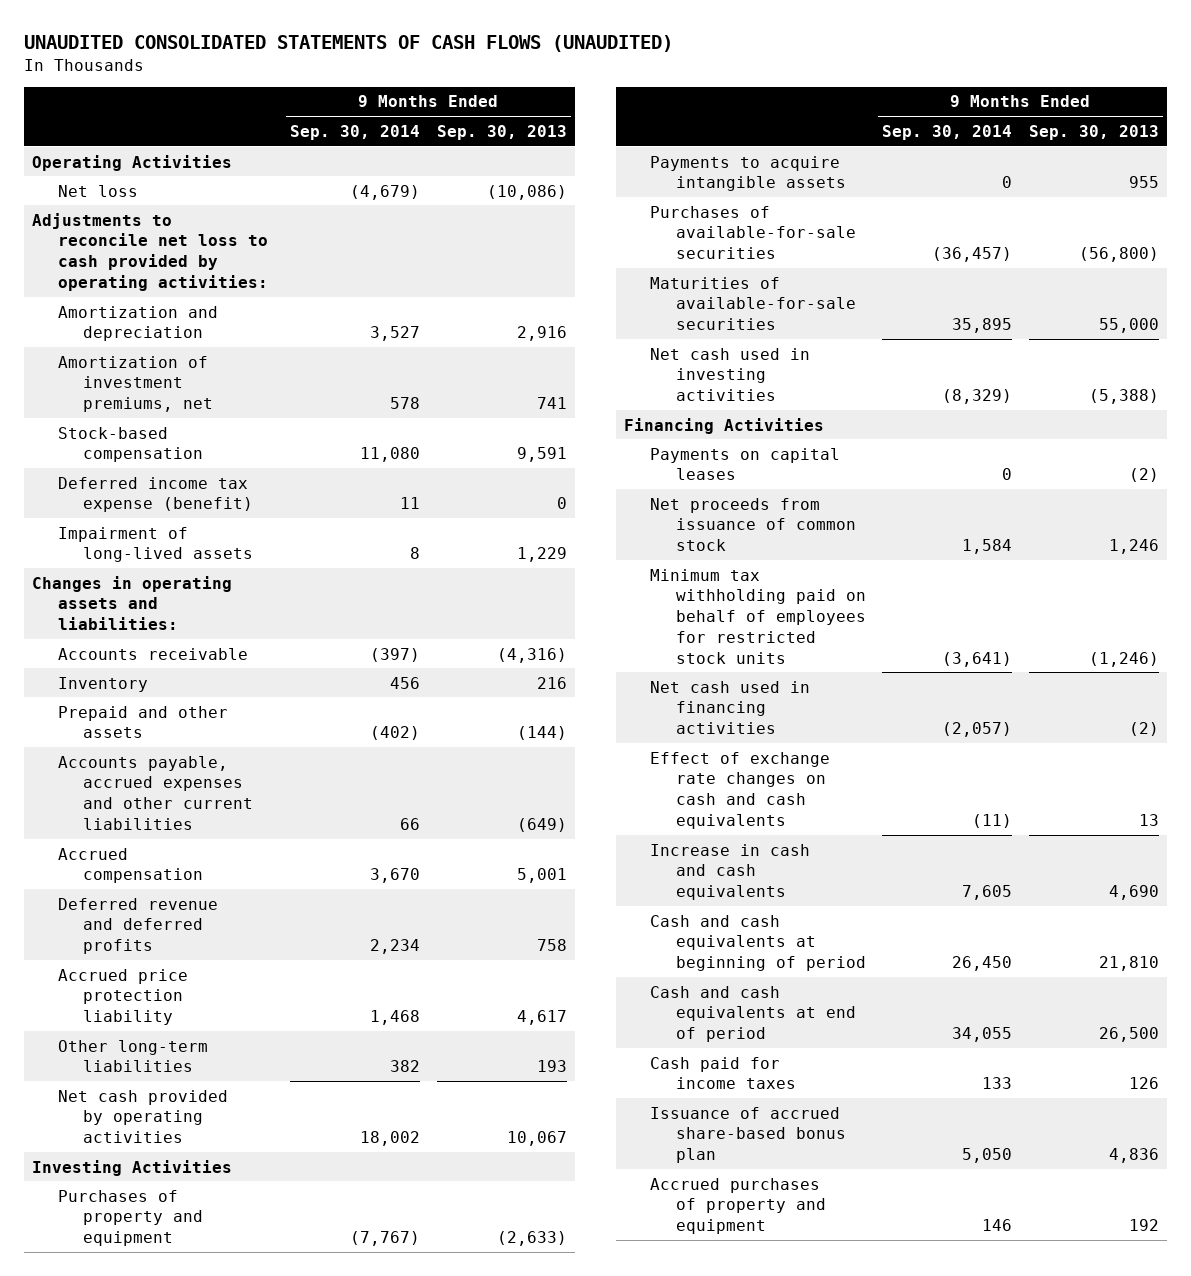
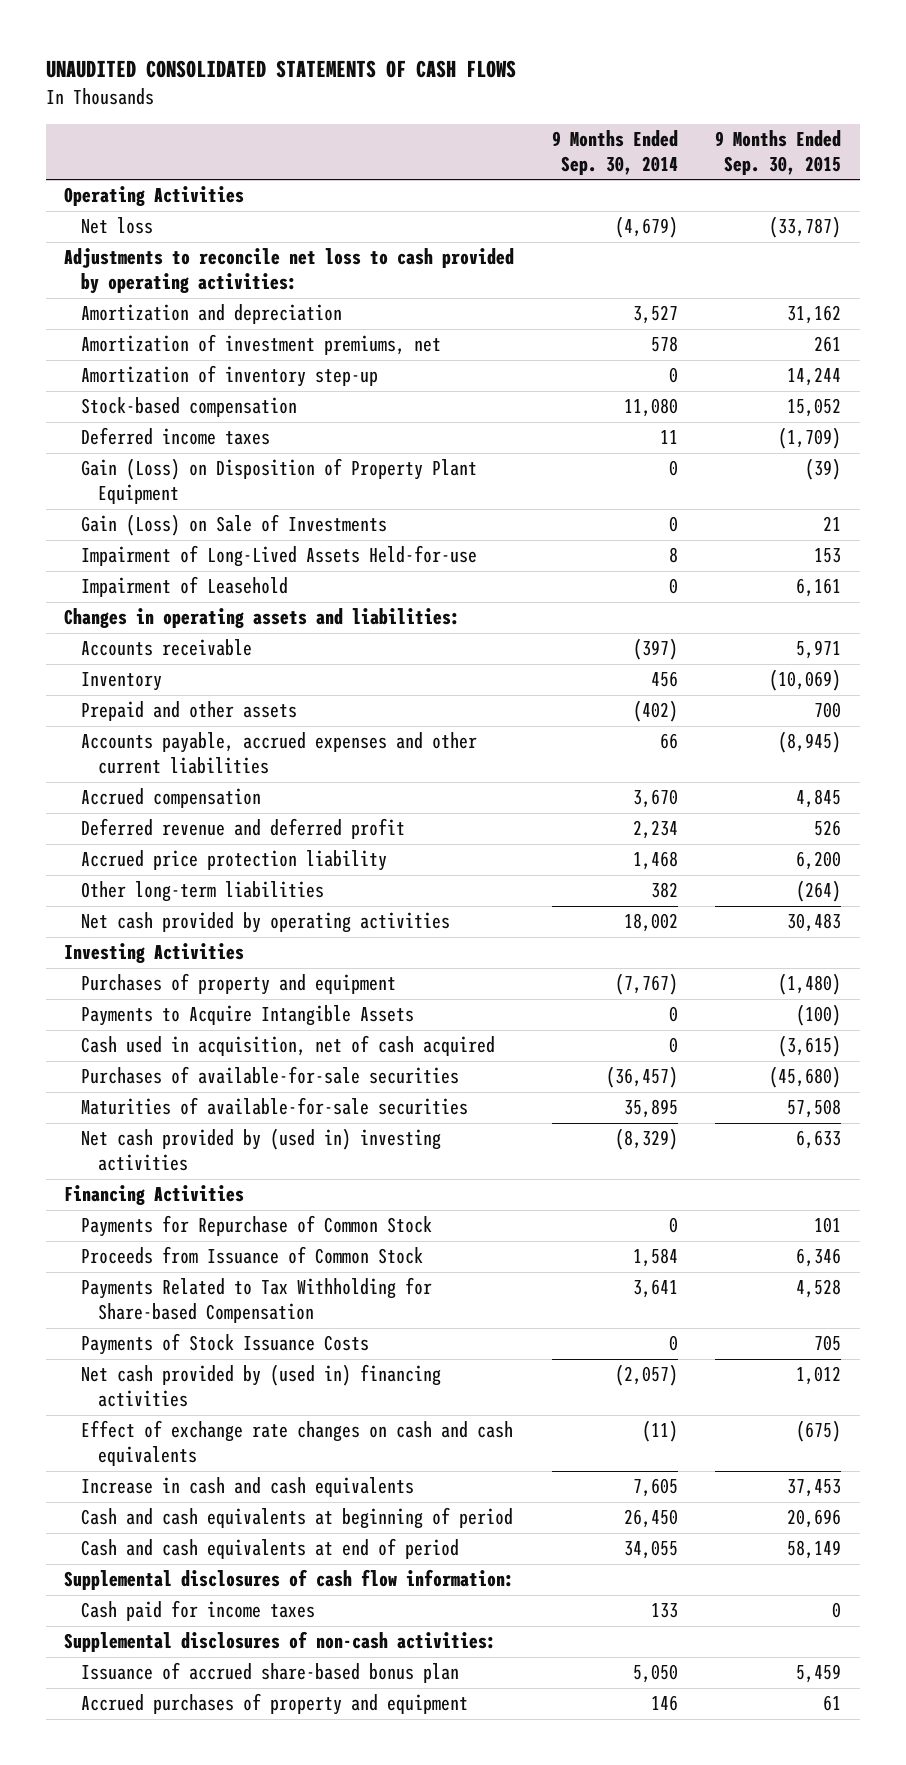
[23,34,673,52] UNAUDITED CONSOLIDATED STATEMENTS OF CASH FLOWS (UNAUDITED) -> [45,59,516,78] UNAUDITED CONSOLIDATED STATEMENTS OF CASH FLOWS
[436,124,567,140] Sep. 30, 2013 -> none
none -> [715,129,842,176] 9 Months Ended Sep. 30, 2015
none -> [81,365,379,388] Amortization of inventory step-up
[57,476,254,513] Deferred income tax expense (benefit) -> [81,427,271,446] Deferred income taxes
none -> [81,458,478,505] Gain (Loss) on Disposition of Property Plant Equipment
none -> [81,514,388,537] Gain (Loss) on Sale of Investments
[57,526,254,563] Impairment of long-lived assets -> [81,545,478,568] Impairment of Long-Lived Assets Held-for-use
none -> [81,576,289,598] Impairment of Leasehold
[57,897,218,955] Deferred revenue and deferred profits -> [81,818,406,840] Deferred revenue and deferred profit
[649,155,846,192] Payments to acquire intangible assets -> [81,1005,415,1027] Payments to Acquire Intangible Assets
none -> [81,1035,496,1057] Cash used in acquisition, net of cash acquired
[649,347,810,402] Net cash used in investing activities -> [81,1128,442,1172] Net cash provided by (used in) investing activities
[649,447,840,481] Payments on capital leases -> none
[649,568,866,664] Minimum tax withholding paid on behalf of employees for restricted stock units -> none
none -> [81,1215,433,1238] Payments for Repurchase of Common Stock
[649,497,856,552] Net proceeds from issuance of common stock -> [81,1246,424,1265] Proceeds from Issuance of Common Stock
none -> [81,1277,433,1324] Payments Related to Tax Withholding for Share-based Compensation
none -> [81,1333,370,1356] Payments of Stock Issuance Costs
[649,680,810,735] Net cash used in financing activities -> [81,1364,442,1408] Net cash provided by (used in) financing activities
none -> [64,1569,515,1591] Supplemental disclosures of cash flow information:
none -> [64,1631,497,1653] Supplemental disclosures of non-cash activities:

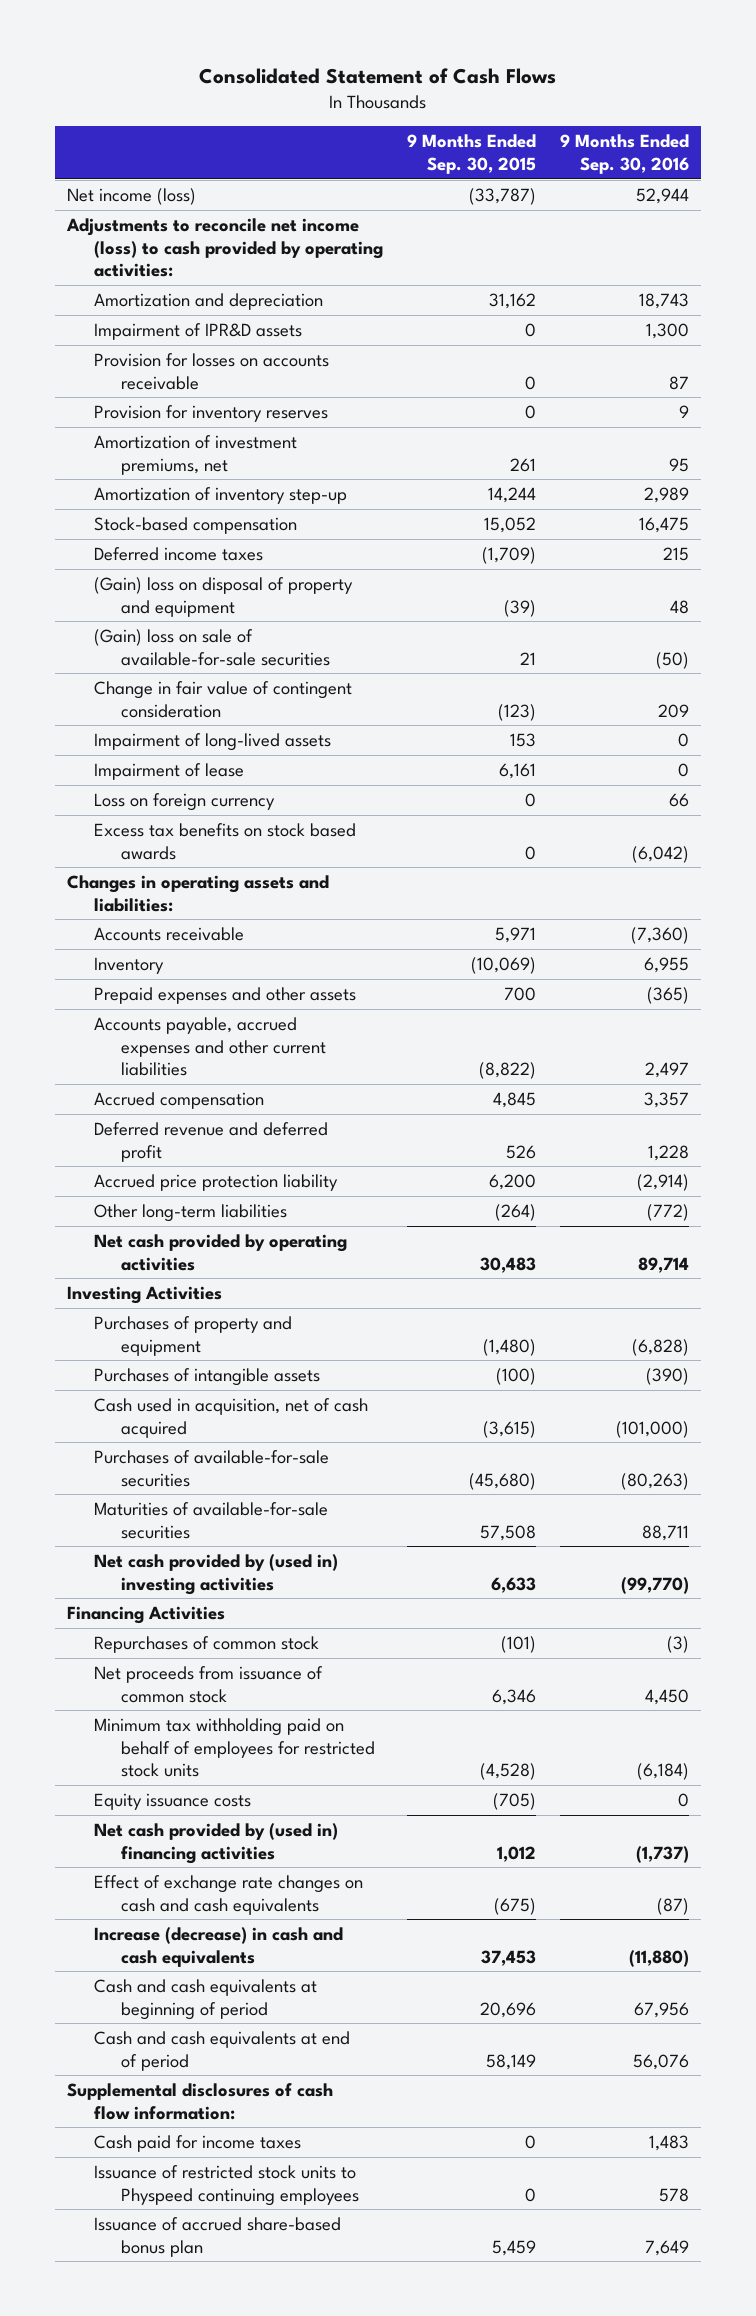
[45,59,516,78] UNAUDITED CONSOLIDATED STATEMENTS OF CASH FLOWS -> [199,68,557,85] Consolidated Statement of Cash Flows
[551,129,678,176] 9 Months Ended Sep. 30, 2014 -> none
none -> [560,134,690,174] 9 Months Ended Sep. 30, 2016
[64,186,245,207] Operating Activities -> none
[81,217,154,235] Net loss -> [66,188,196,206] Net income (loss)
[64,248,515,295] Adjustments to reconcile net loss to cash provided by operating activities: -> [65,218,384,278] Adjustments to reconcile net income (loss) to cash provided by operating activities:
none -> [94,323,303,341] Impairment of IPR&D assets
none -> [94,353,330,390] Provision for losses on accounts receivable
none -> [94,405,329,423] Provision for inventory reserves
[81,458,478,505] Gain (Loss) on Disposition of Property Plant Equipment -> [94,577,354,617] (Gain) loss on disposal of property and equipment
[81,514,388,537] Gain (Loss) on Sale of Investments -> [94,629,331,666] (Gain) loss on sale of available-for-sale securities
none -> [94,681,353,718] Change in fair value of contingent consideration
[81,545,478,568] Impairment of Long-Lived Assets Held-for-use -> [94,733,332,752] Impairment of long-lived assets
[81,576,289,598] Impairment of Leasehold -> [94,763,245,781] Impairment of lease
none -> [94,793,276,812] Loss on foreign currency
none -> [94,823,357,860] Excess tax benefits on stock based awards
[81,701,298,722] Prepaid and other assets -> [94,987,357,1005] Prepaid expenses and other assets
[778,731,842,754] (8,945) -> [479,1062,537,1080] (8,822)
[81,1005,415,1027] Payments to Acquire Intangible Assets -> [94,1368,321,1387] Purchases of intangible assets
[81,1277,433,1324] Payments Related to Tax Withholding for Share-based Compensation -> none
[81,1215,433,1238] Payments for Repurchase of Common Stock -> [94,1636,320,1654] Repurchases of common stock
[814,1217,842,1234] 101 -> [501,1636,537,1654] (101)
[81,1246,424,1265] Proceeds from Issuance of Common Stock -> [94,1666,324,1703] Net proceeds from issuance of common stock
none -> [94,1718,376,1778] Minimum tax withholding paid on behalf of employees for restricted stock units
[81,1333,370,1356] Payments of Stock Issuance Costs -> [94,1793,252,1811] Equity issuance costs
[814,1335,842,1352] 705 -> [493,1793,537,1811] (705)
[81,1477,415,1498] Increase in cash and cash equivalents -> [94,1927,344,1967] Increase (decrease) in cash and cash equivalents
[64,1631,497,1653] Supplemental disclosures of non-cash activities: -> none
none -> [94,2165,360,2206] Issuance of restricted stock units to Physpeed continuing employees
[81,1693,469,1716] Accrued purchases of property and equipment -> none

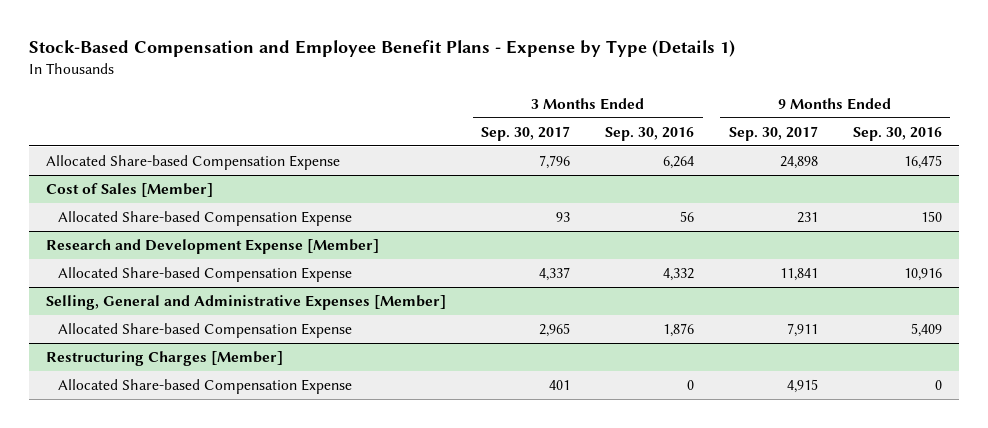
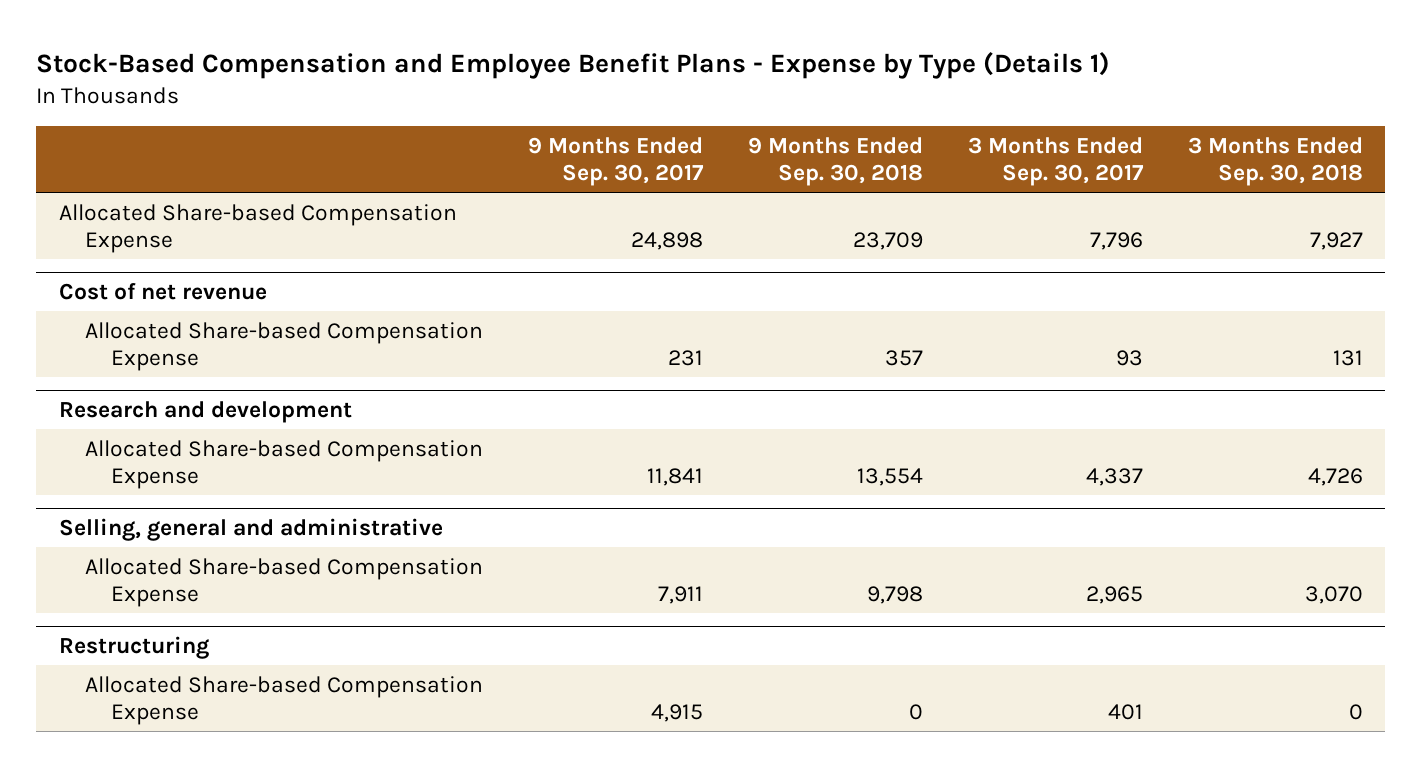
[605,126,695,141] Sep. 30, 2016 -> none
[852,126,942,141] Sep. 30, 2016 -> none
none -> [747,136,923,187] 9 Months Ended Sep. 30, 2018
none -> [1187,136,1363,187] 3 Months Ended Sep. 30, 2018
[46,182,214,197] Cost of Sales [Member] -> [58,283,267,301] Cost of net revenue
[46,238,380,254] Research and Development Expense [Member] -> [58,401,352,424] Research and development
[46,294,447,310] Selling, General and Administrative Expenses [Member] -> [58,518,443,542] Selling, general and administrative
[46,350,284,366] Restructuring Charges [Member] -> [58,636,209,660] Restructuring

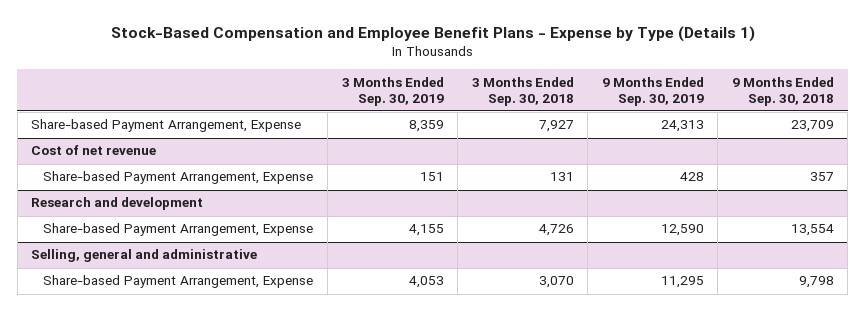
[527,136,704,187] 9 Months Ended Sep. 30, 2017 -> none
[967,136,1144,187] 3 Months Ended Sep. 30, 2017 -> none
none -> [341,76,444,106] 3 Months Ended Sep. 30, 2019
none -> [601,76,704,106] 9 Months Ended Sep. 30, 2019
[58,203,457,253] Allocated Share-based Compensation Expense -> [31,119,302,133] Share-based Payment Arrangement, Expense
[84,321,483,371] Allocated Share-based Compensation Expense -> [43,171,314,185] Share-based Payment Arrangement, Expense
[84,439,483,489] Allocated Share-based Compensation Expense -> [43,223,314,237] Share-based Payment Arrangement, Expense
[58,636,209,660] Restructuring -> none
[84,675,483,725] Allocated Share-based Compensation Expense -> none
[84,557,483,607] Allocated Share-based Compensation Expense -> [43,275,314,289] Share-based Payment Arrangement, Expense

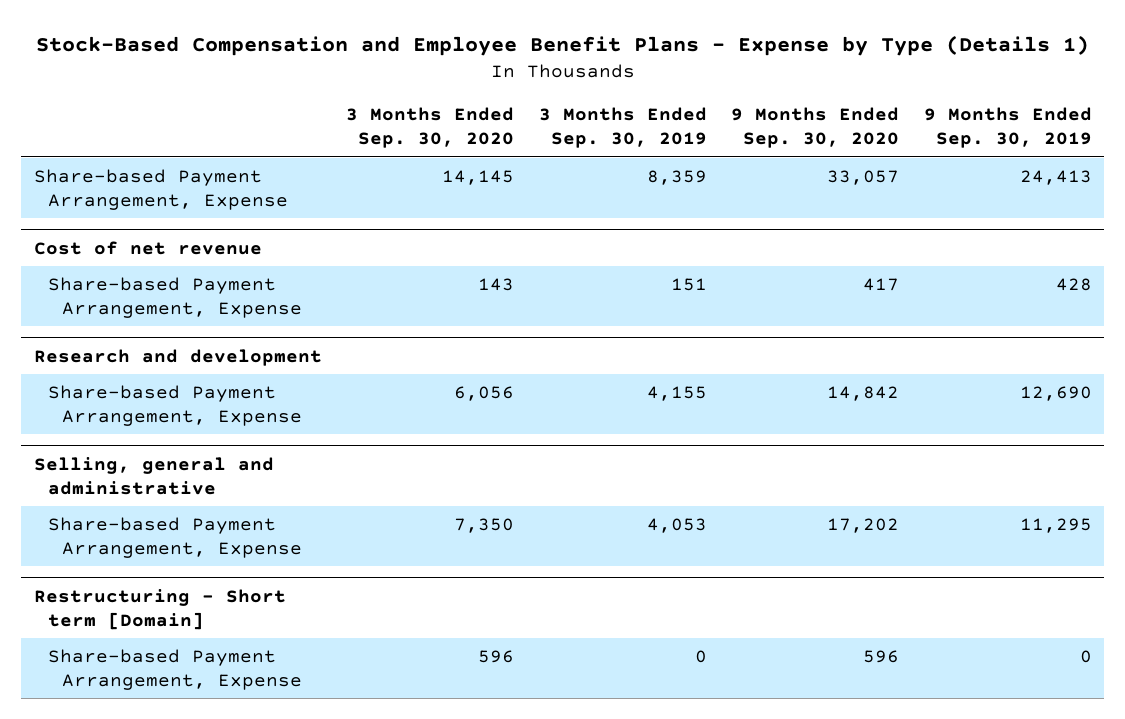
[471,76,574,106] 3 Months Ended Sep. 30, 2018 -> none
[731,76,834,106] 9 Months Ended Sep. 30, 2018 -> none
none -> [346,107,515,149] 3 Months Ended Sep. 30, 2020
none -> [731,107,900,149] 9 Months Ended Sep. 30, 2020
[660,120,704,133] 24,313 -> [1019,169,1092,185] 24,413
[660,224,704,237] 12,590 -> [1019,385,1092,401] 12,690
none -> [33,588,286,630] Restructuring - Short term [Domain]
none -> [47,648,303,690] Share-based Payment Arrangement, Expense

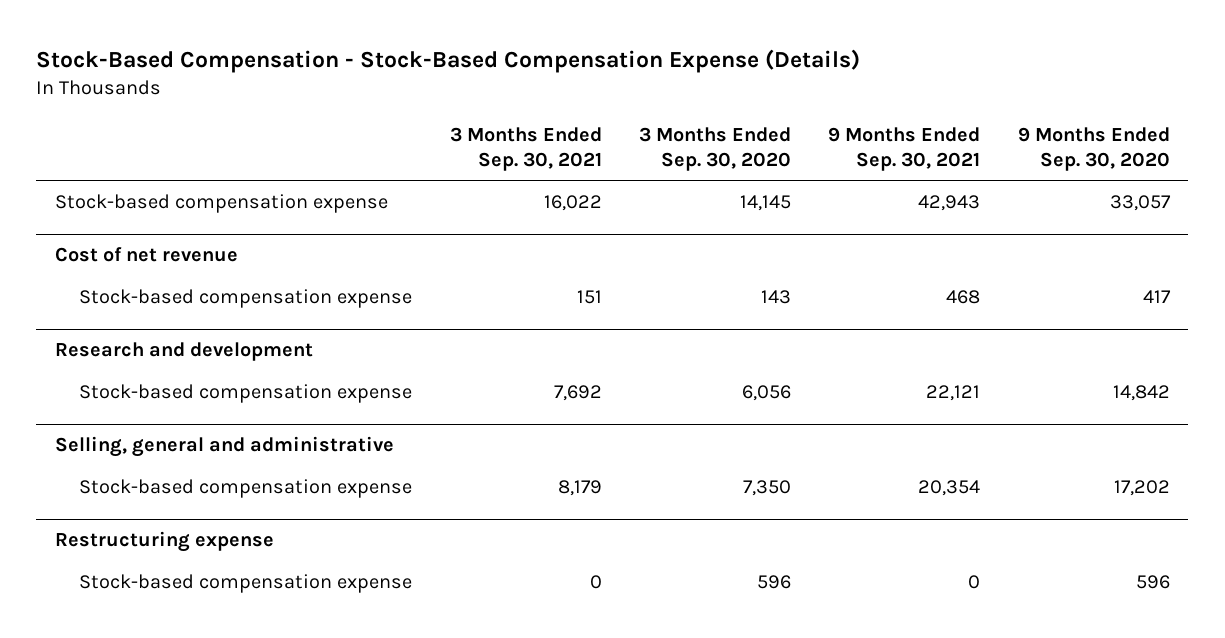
[35,35,1089,57] Stock-Based Compensation and Employee Benefit Plans - Expense by Type (Details 1) -> [36,49,861,74] Stock-Based Compensation - Stock-Based Compensation Expense (Details)
[538,107,707,149] 3 Months Ended Sep. 30, 2019 -> none
[923,107,1092,149] 9 Months Ended Sep. 30, 2019 -> none
none -> [449,126,602,172] 3 Months Ended Sep. 30, 2021
none -> [828,126,981,172] 9 Months Ended Sep. 30, 2021
[33,168,288,210] Share-based Payment Arrangement, Expense -> [55,193,389,213] Stock-based compensation expense
[47,276,303,318] Share-based Payment Arrangement, Expense -> [79,288,413,308] Stock-based compensation expense
[47,384,303,426] Share-based Payment Arrangement, Expense -> [79,383,413,403] Stock-based compensation expense
[33,588,286,630] Restructuring - Short term [Domain] -> none
[47,516,303,558] Share-based Payment Arrangement, Expense -> [79,478,413,498] Stock-based compensation expense
none -> [55,531,275,553] Restructuring expense
[47,648,303,690] Share-based Payment Arrangement, Expense -> [79,573,413,593] Stock-based compensation expense

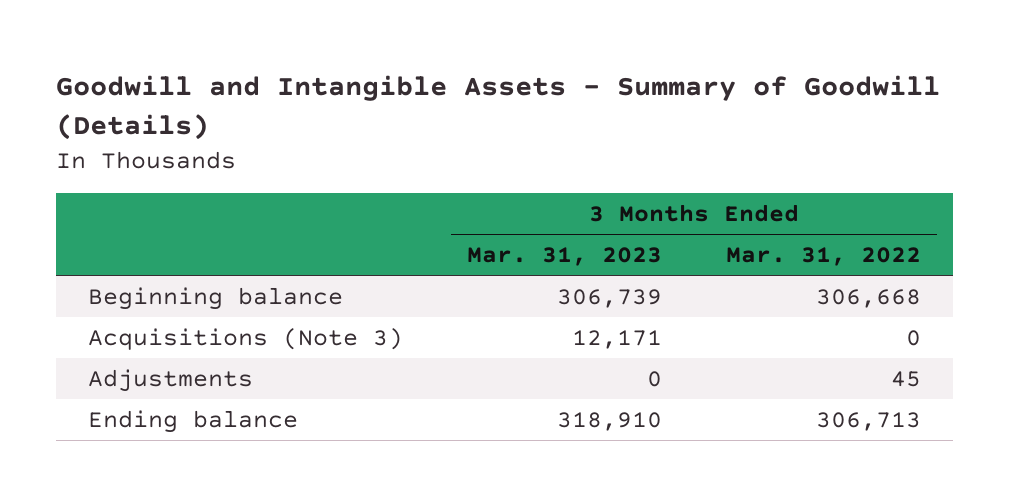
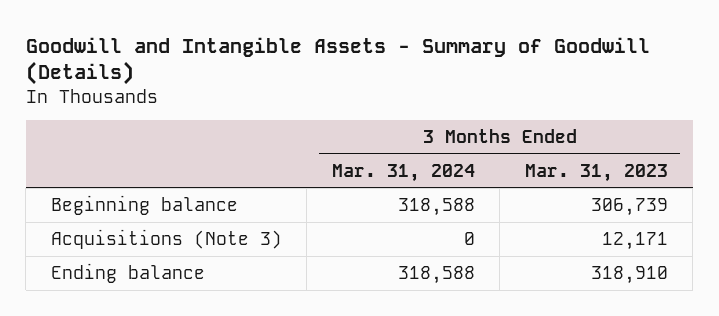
[726,247,922,267] Mar. 31, 2022 -> none
none -> [331,163,475,182] Mar. 31, 2024
[87,368,253,392] Adjustments -> none

